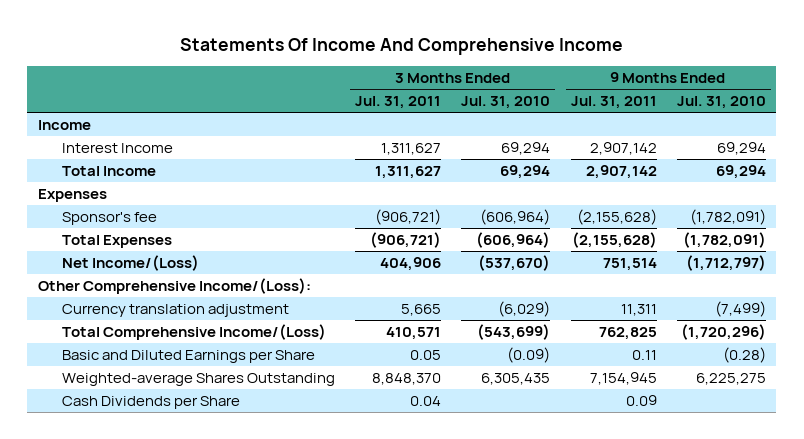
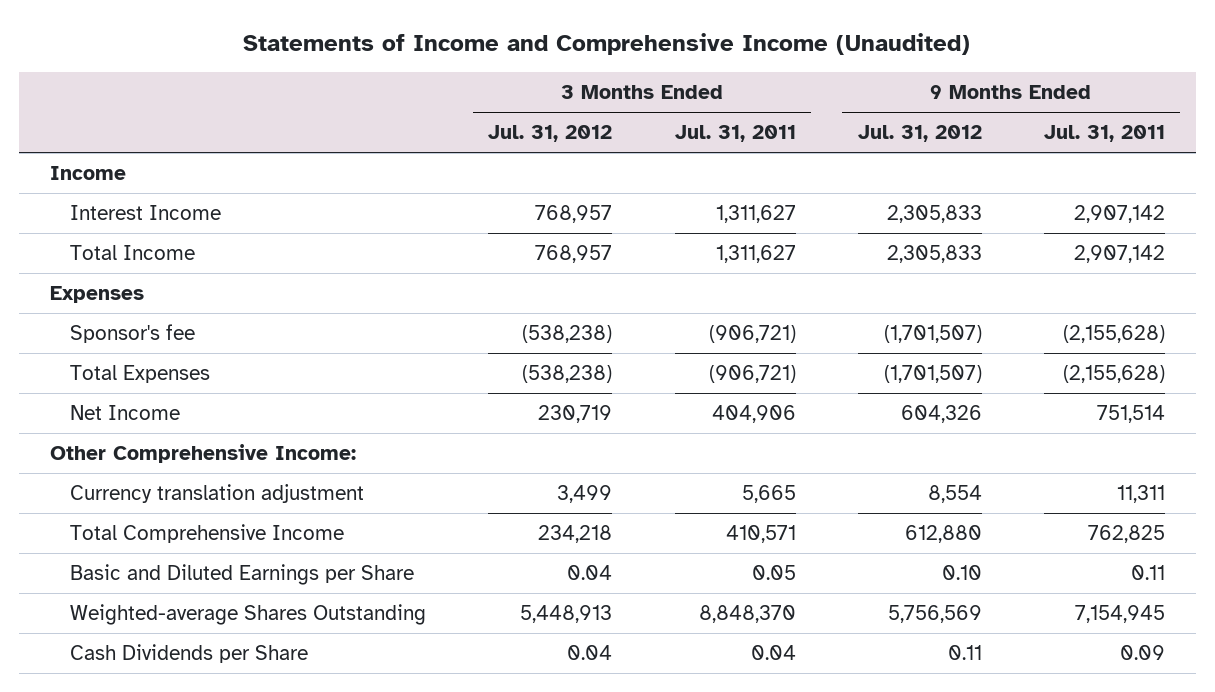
[179,37,623,55] Statements Of Income And Comprehensive Income -> [243,32,971,55] Statements of Income and Comprehensive Income (Unaudited)
[461,96,551,110] Jul. 31, 2010 -> none
[677,96,767,110] Jul. 31, 2010 -> none
none -> [488,125,613,143] Jul. 31, 2012
none -> [857,125,982,143] Jul. 31, 2012
[61,255,199,272] Net Income/(Loss) -> [70,405,181,421] Net Income
[37,278,311,295] Other Comprehensive Income/(Loss): -> [49,444,356,464] Other Comprehensive Income:
[61,324,326,341] Total Comprehensive Income/(Loss) -> [70,524,345,544] Total Comprehensive Income

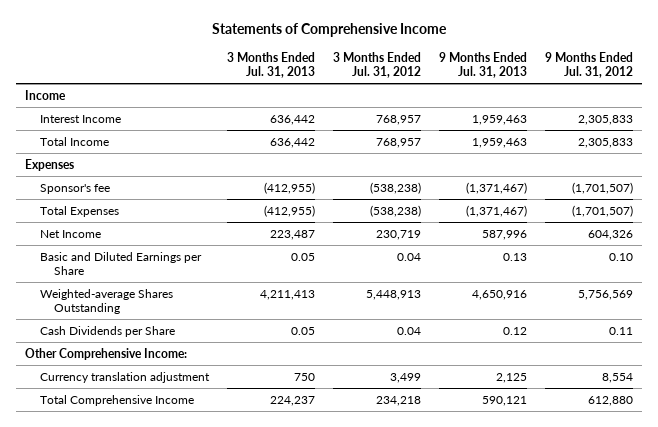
[243,32,971,55] Statements of Income and Comprehensive Income (Unaudited) -> [212,23,448,38] Statements of Comprehensive Income
[674,125,796,143] Jul. 31, 2011 -> none
[1043,125,1165,143] Jul. 31, 2011 -> none
none -> [226,51,315,79] 3 Months Ended Jul. 31, 2013
none -> [439,51,528,79] 9 Months Ended Jul. 31, 2013
[49,444,356,464] Other Comprehensive Income: -> [25,347,188,360] Other Comprehensive Income:
[70,484,365,504] Currency translation adjustment -> [39,371,210,383] Currency translation adjustment
[70,524,345,544] Total Comprehensive Income -> [39,394,194,406] Total Comprehensive Income

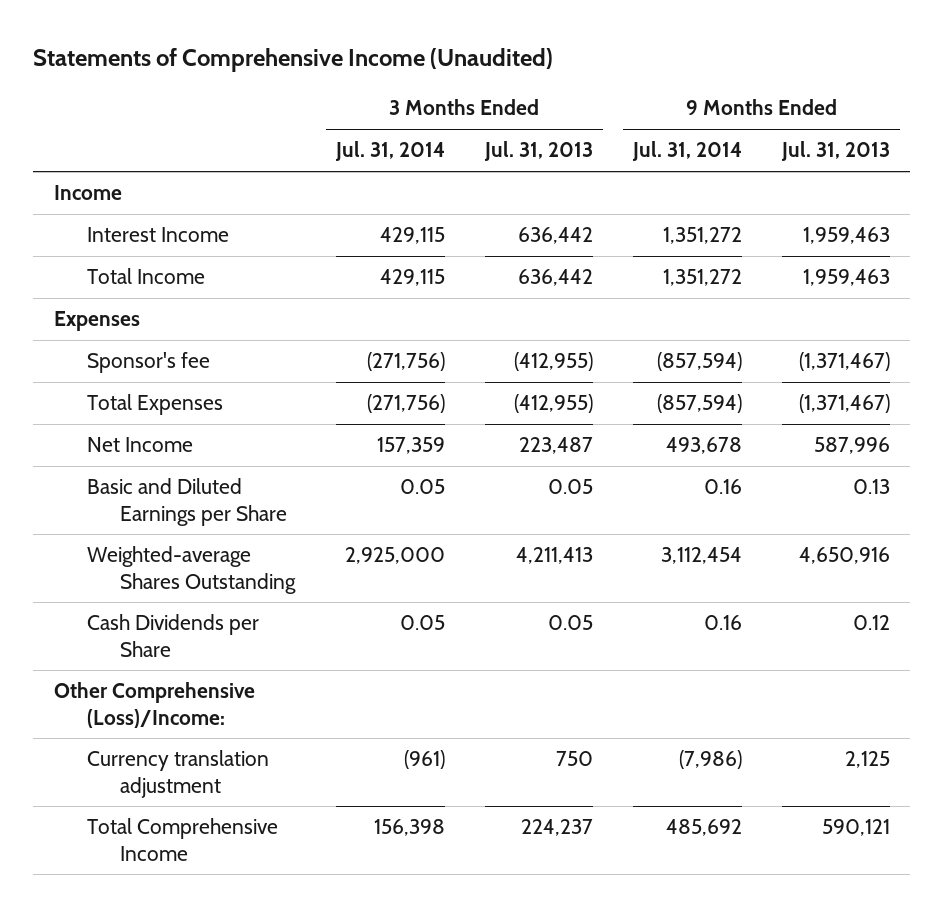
[212,23,448,38] Statements of Comprehensive Income -> [33,48,554,73] Statements of Comprehensive Income (Unaudited)
[332,51,421,79] 3 Months Ended Jul. 31, 2012 -> none
[545,51,634,79] 9 Months Ended Jul. 31, 2012 -> none
none -> [334,141,445,162] Jul. 31, 2014
none -> [632,141,743,162] Jul. 31, 2014
[25,347,188,360] Other Comprehensive Income: -> [53,682,255,728] Other Comprehensive (Loss)/Income:

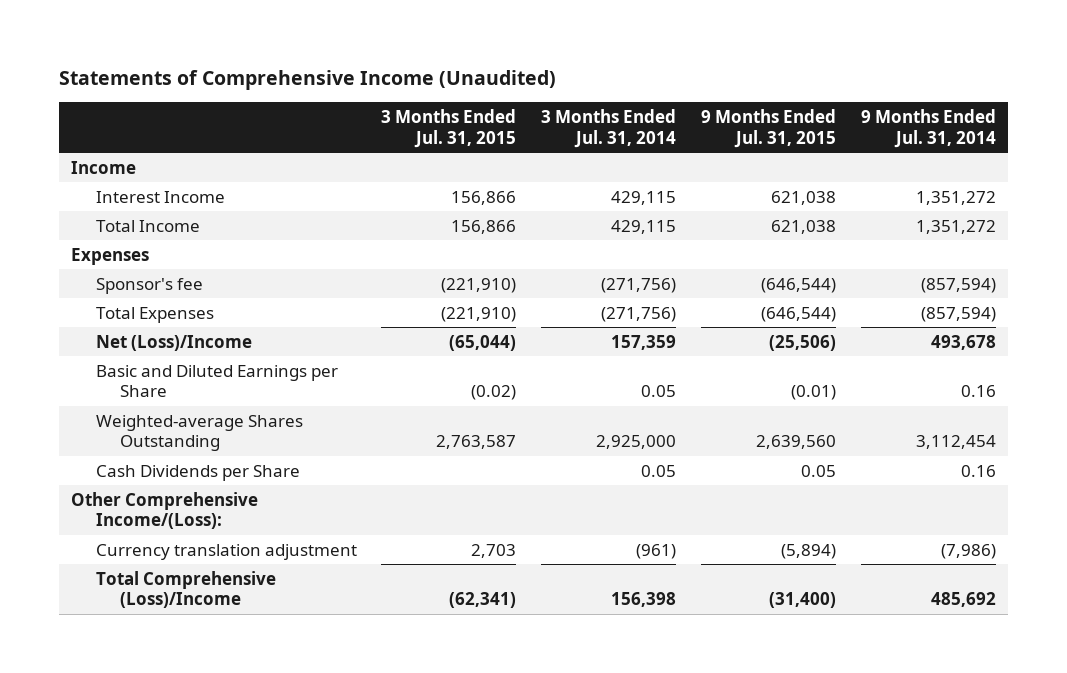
[483,141,593,162] Jul. 31, 2013 -> none
[781,141,891,162] Jul. 31, 2013 -> none
none -> [381,109,517,148] 3 Months Ended Jul. 31, 2015
none -> [701,109,837,148] 9 Months Ended Jul. 31, 2015
[86,437,193,453] Net Income -> [95,334,252,351] Net (Loss)/Income
[53,682,255,728] Other Comprehensive (Loss)/Income: -> [71,491,259,530] Other Comprehensive Income/(Loss):
[86,818,278,861] Total Comprehensive Income -> [95,570,276,609] Total Comprehensive (Loss)/Income

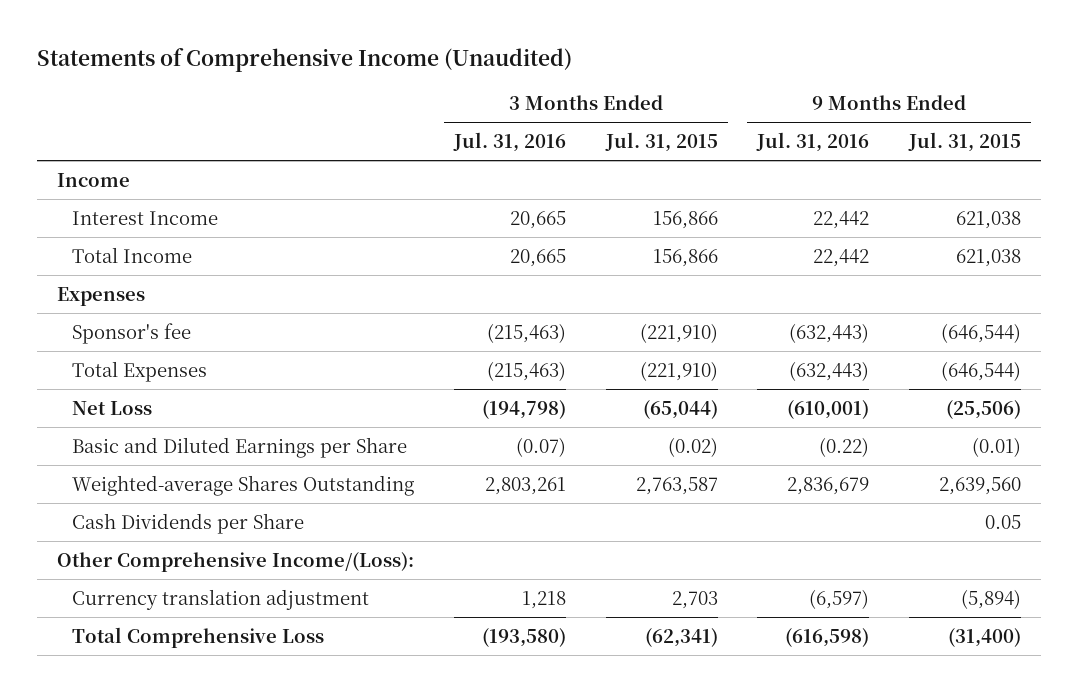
[541,109,677,148] 3 Months Ended Jul. 31, 2014 -> none
[860,109,996,148] 9 Months Ended Jul. 31, 2014 -> none
none -> [452,132,566,153] Jul. 31, 2016
none -> [756,132,870,153] Jul. 31, 2016
[95,334,252,351] Net (Loss)/Income -> [71,400,152,415] Net Loss
[95,570,276,609] Total Comprehensive (Loss)/Income -> [71,626,324,648] Total Comprehensive Loss

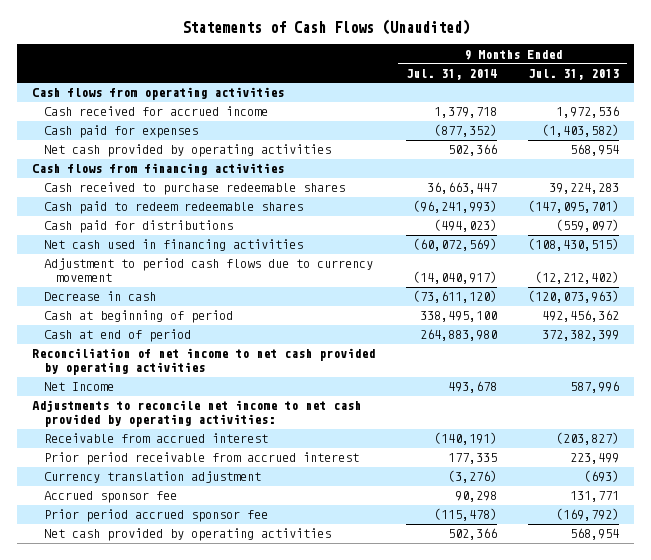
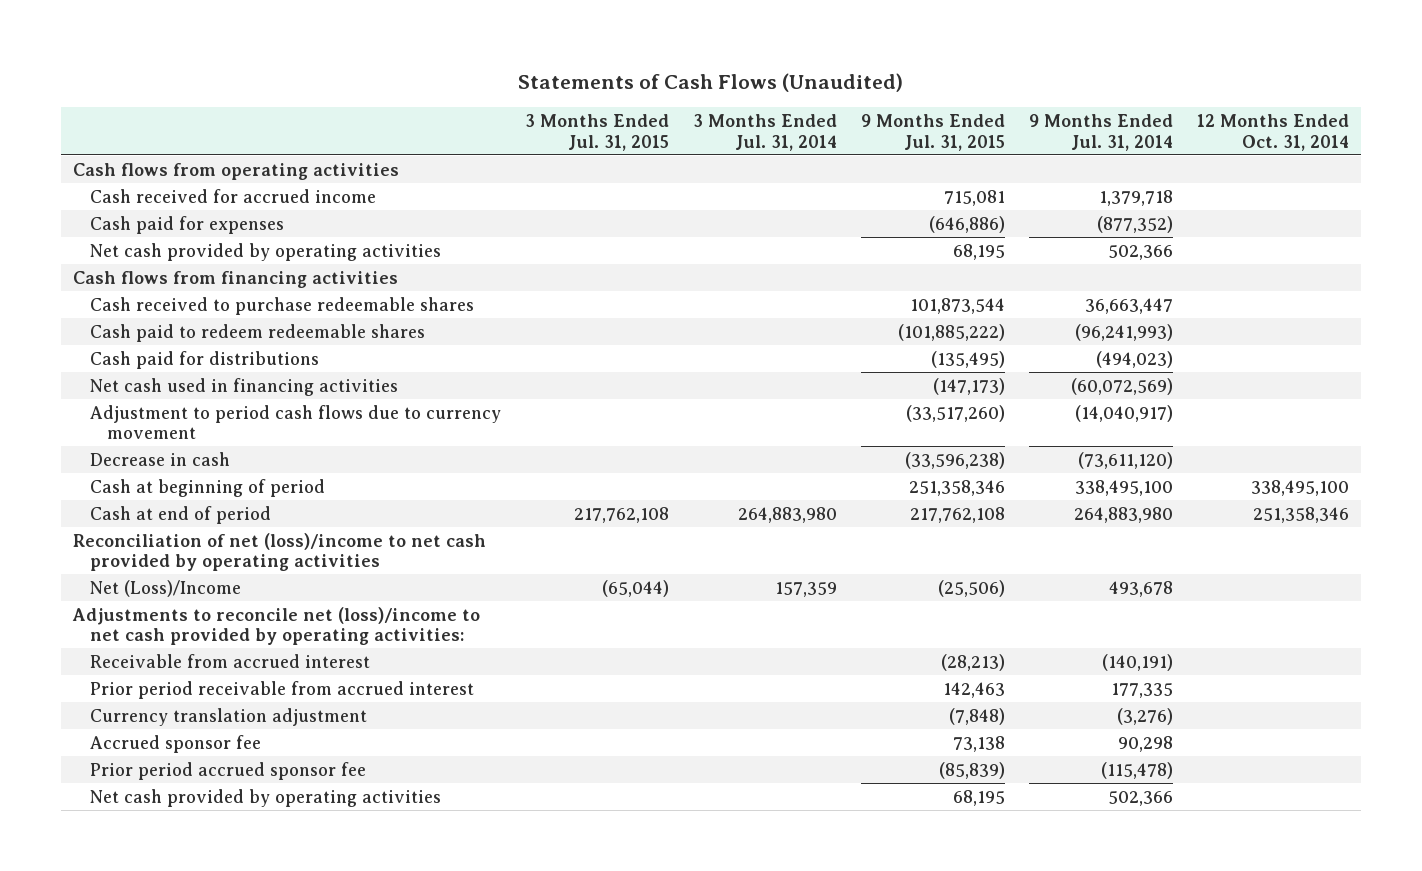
[527,68,619,80] Jul. 31, 2013 -> none
none -> [525,113,670,151] 3 Months Ended Jul. 31, 2015
none -> [693,113,838,151] 3 Months Ended Jul. 31, 2014
none -> [861,113,1006,151] 9 Months Ended Jul. 31, 2015
none -> [1196,113,1349,151] 12 Months Ended Oct. 31, 2014
[32,348,376,375] Reconciliation of net income to net cash provided by operating activities -> [73,532,487,572] Reconciliation of net (loss)/income to net cash provided by operating activities
[44,382,115,392] Net Income -> [90,579,242,597] Net (Loss)/Income
[32,400,362,427] Adjustments to reconcile net income to net cash provided by operating activities: -> [72,606,481,646] Adjustments to reconcile net (loss)/income to net cash provided by operating activities:

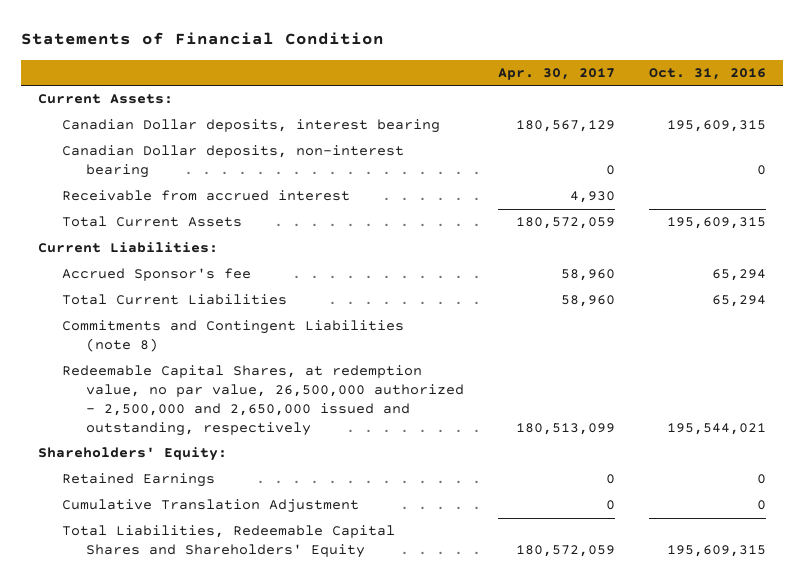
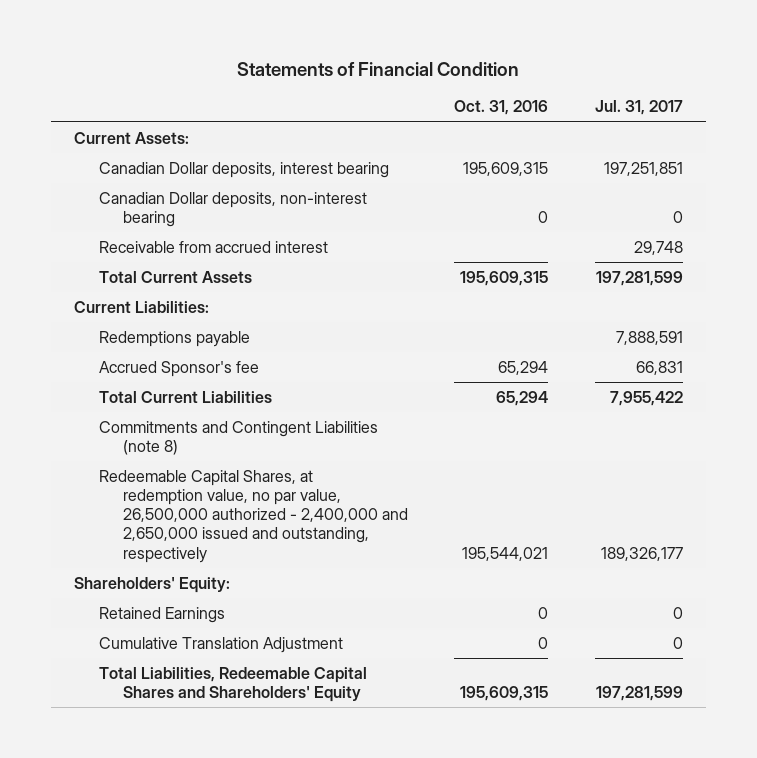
[498,67,616,80] Apr. 30, 2017 -> none
none -> [594,100,683,116] Jul. 31, 2017
none -> [98,330,250,347] Redemptions payable
[62,365,465,436] Redeemable Capital Shares, at redemption value, no par value, 26,500,000 authorized - 2,500,000 and 2,650,000 issued and outstanding, respectively -> [98,469,409,563] Redeemable Capital Shares, at redemption value, no par value, 26,500,000 authorized - 2,400,000 and 2,650,000 issued and outstanding, respectively

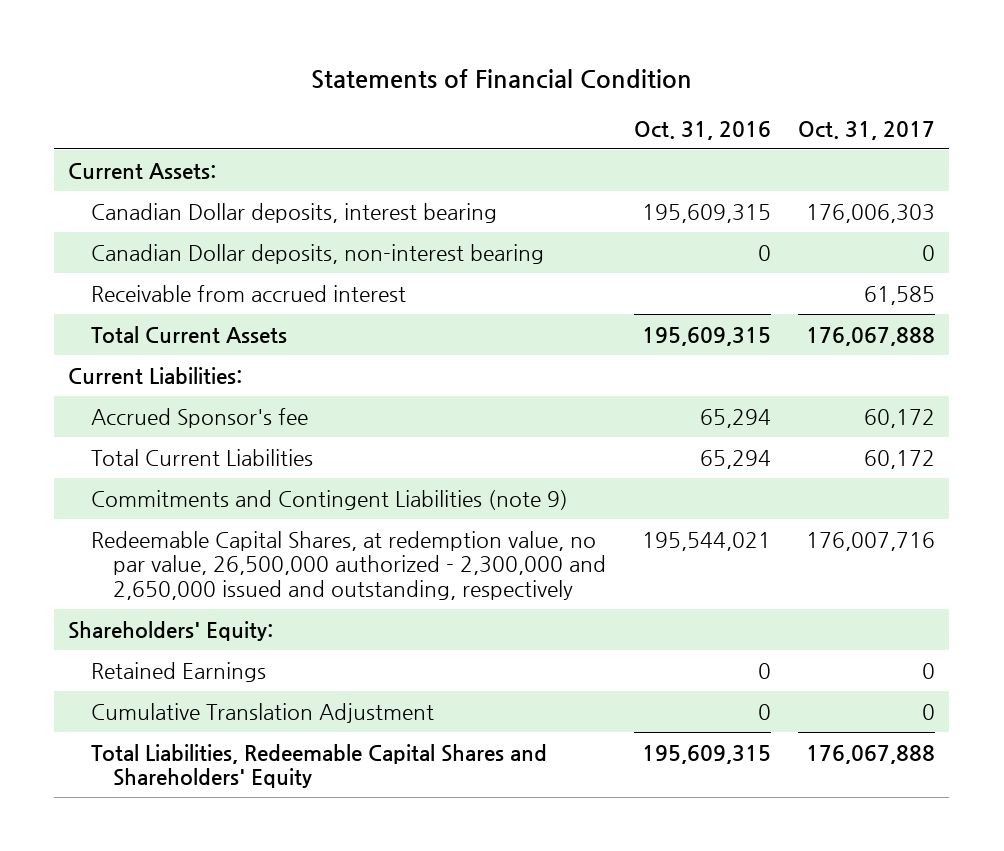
[594,100,683,116] Jul. 31, 2017 -> none
none -> [798,120,936,140] Oct. 31, 2017
[98,330,250,347] Redemptions payable -> none
[98,420,378,456] Commitments and Contingent Liabilities (note 8) -> [90,489,568,510] Commitments and Contingent Liabilities (note 9)
[98,469,409,563] Redeemable Capital Shares, at redemption value, no par value, 26,500,000 authorized - 2,400,000 and 2,650,000 issued and outstanding, respectively -> [90,530,607,600] Redeemable Capital Shares, at redemption value, no par value, 26,500,000 authorized - 2,300,000 and 2,650,000 issued and outstanding, respectively

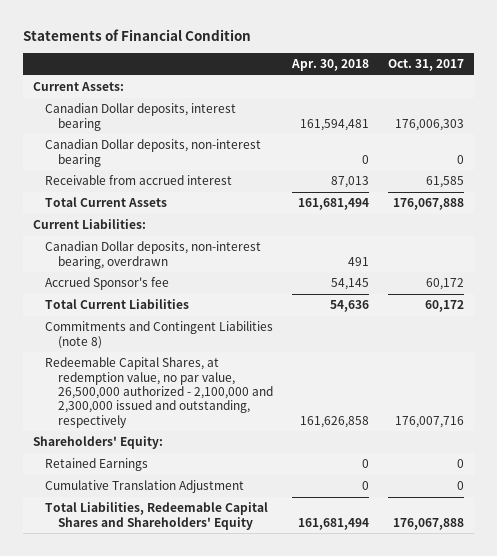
[633,120,771,140] Oct. 31, 2016 -> none
none -> [291,59,370,72] Apr. 30, 2018
none -> [45,241,262,269] Canadian Dollar deposits, non-interest bearing, overdrawn
[90,489,568,510] Commitments and Contingent Liabilities (note 9) -> [45,321,274,349] Commitments and Contingent Liabilities (note 8)
[90,530,607,600] Redeemable Capital Shares, at redemption value, no par value, 26,500,000 authorized - 2,300,000 and 2,650,000 issued and outstanding, respectively -> [45,357,274,428] Redeemable Capital Shares, at redemption value, no par value, 26,500,000 authorized - 2,100,000 and 2,300,000 issued and outstanding, respectively

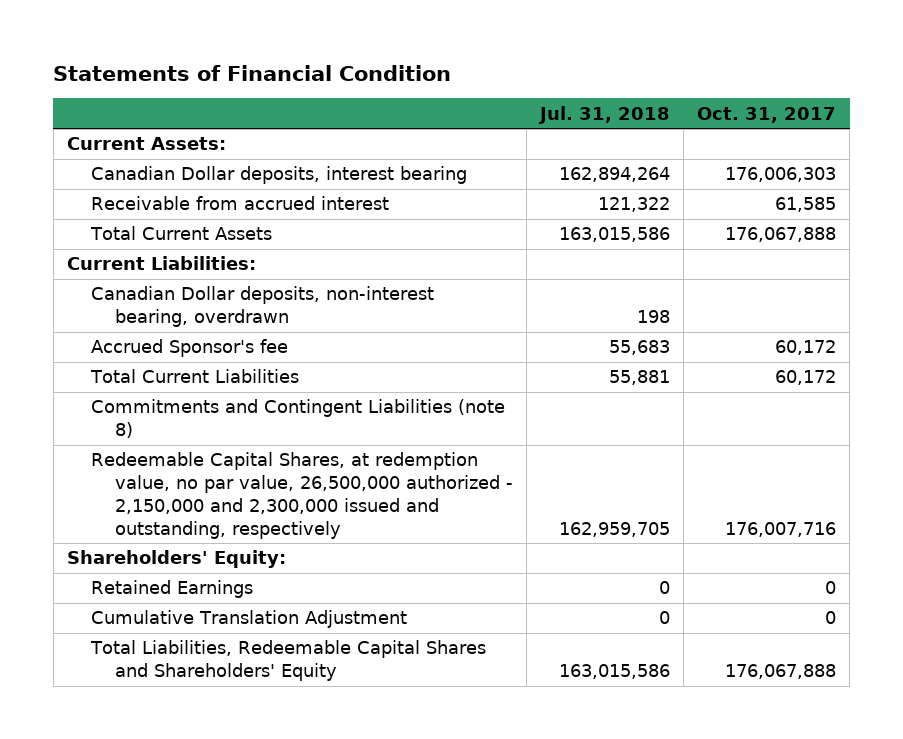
[291,59,370,72] Apr. 30, 2018 -> none
none -> [538,105,671,124] Jul. 31, 2018
[45,139,262,167] Canadian Dollar deposits, non-interest bearing -> none
[45,357,274,428] Redeemable Capital Shares, at redemption value, no par value, 26,500,000 authorized - 2,100,000 and 2,300,000 issued and outstanding, respectively -> [90,452,513,540] Redeemable Capital Shares, at redemption value, no par value, 26,500,000 authorized - 2,150,000 and 2,300,000 issued and outstanding, respectively

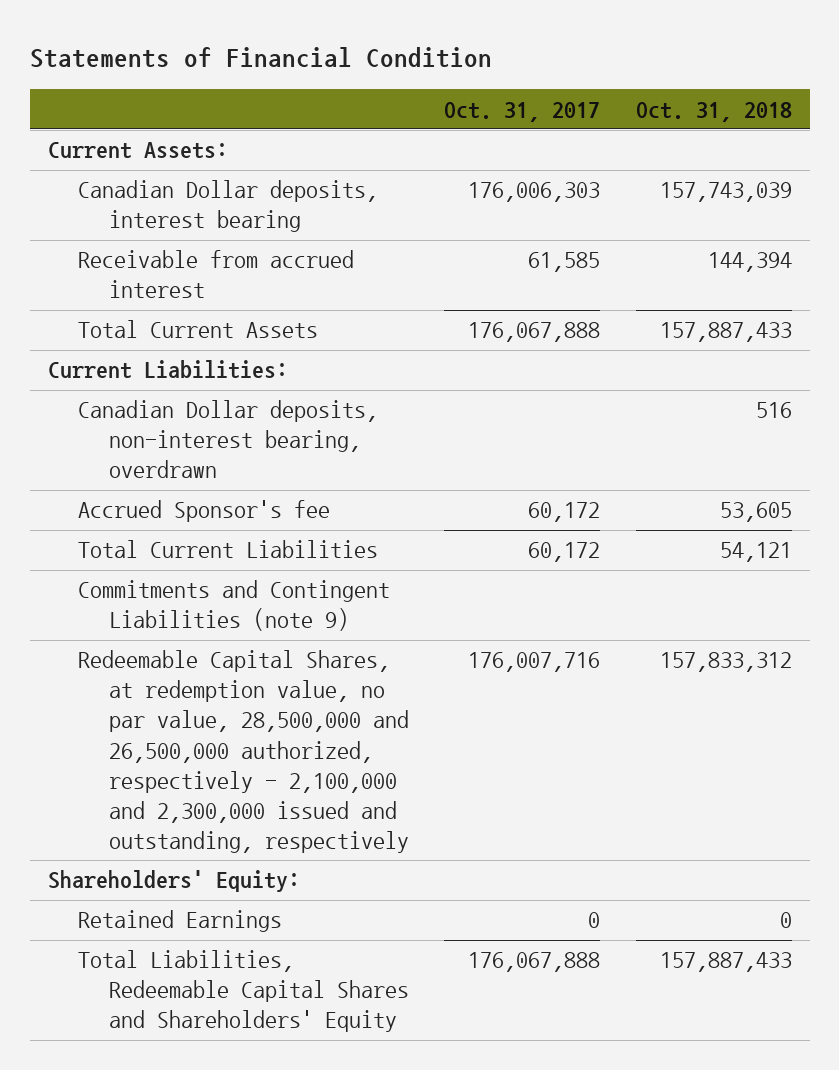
[538,105,671,124] Jul. 31, 2018 -> none
none -> [635,101,792,122] Oct. 31, 2018
[90,399,505,439] Commitments and Contingent Liabilities (note 8) -> [78,580,391,632] Commitments and Contingent Liabilities (note 9)
[90,452,513,540] Redeemable Capital Shares, at redemption value, no par value, 26,500,000 authorized - 2,150,000 and 2,300,000 issued and outstanding, respectively -> [78,650,410,853] Redeemable Capital Shares, at redemption value, no par value, 28,500,000 and 26,500,000 authorized, respectively - 2,100,000 and 2,300,000 issued and outstanding, respectively
[90,610,407,629] Cumulative Translation Adjustment -> none

